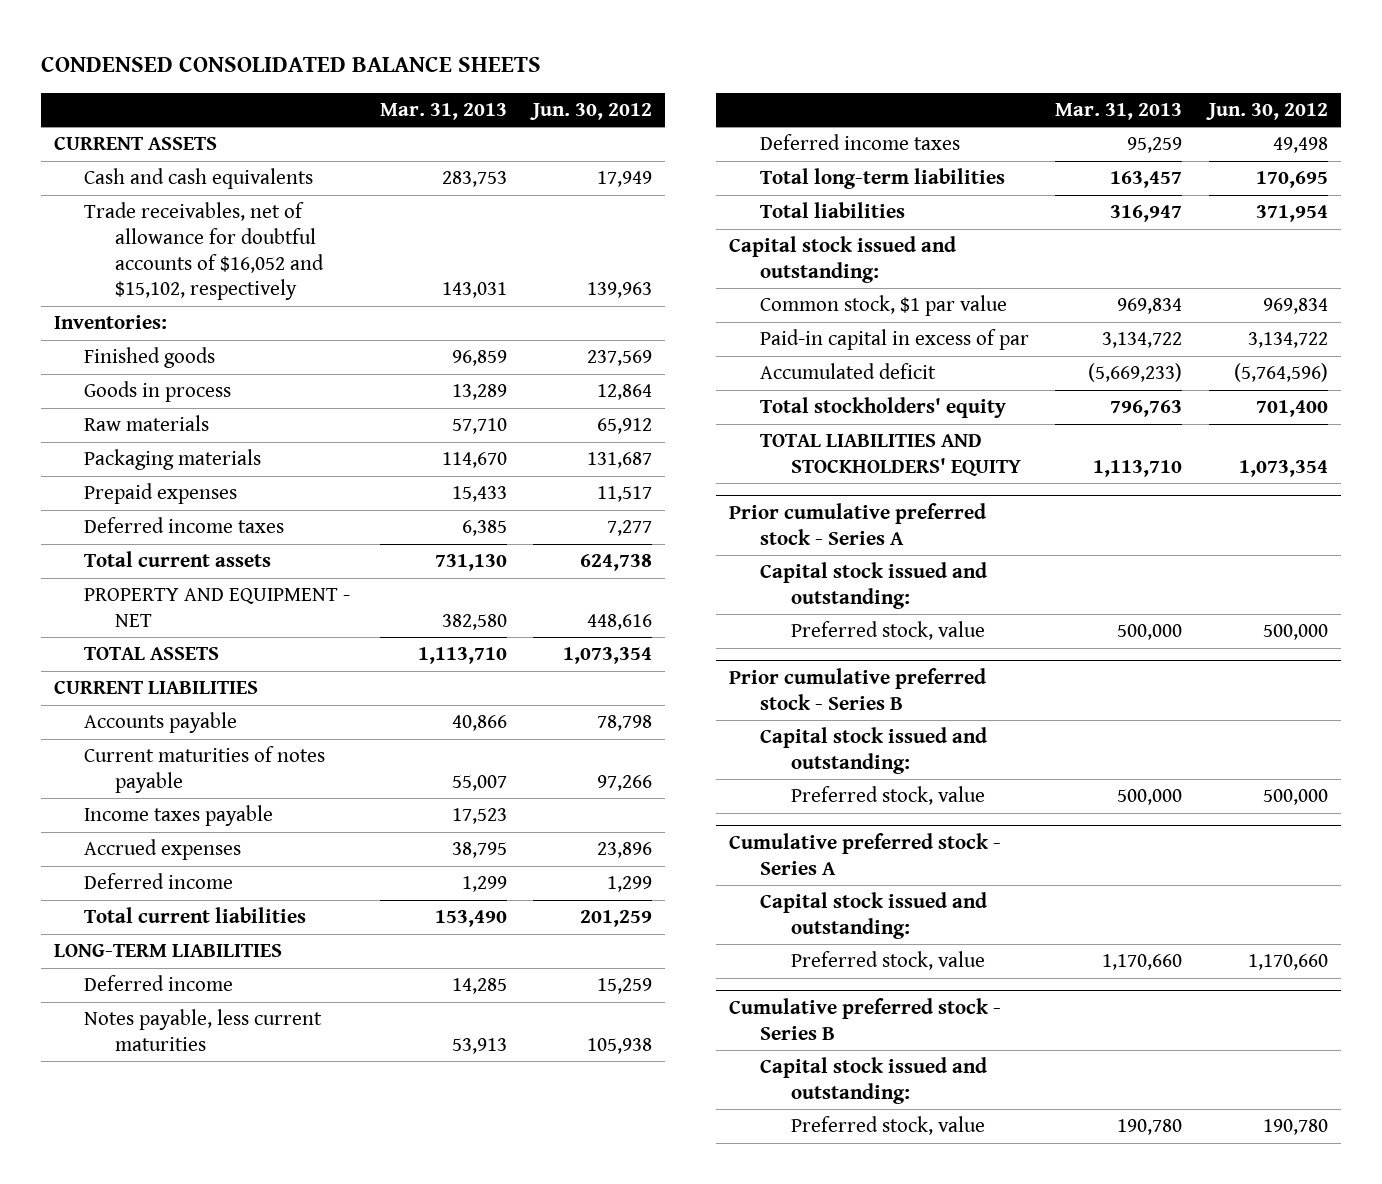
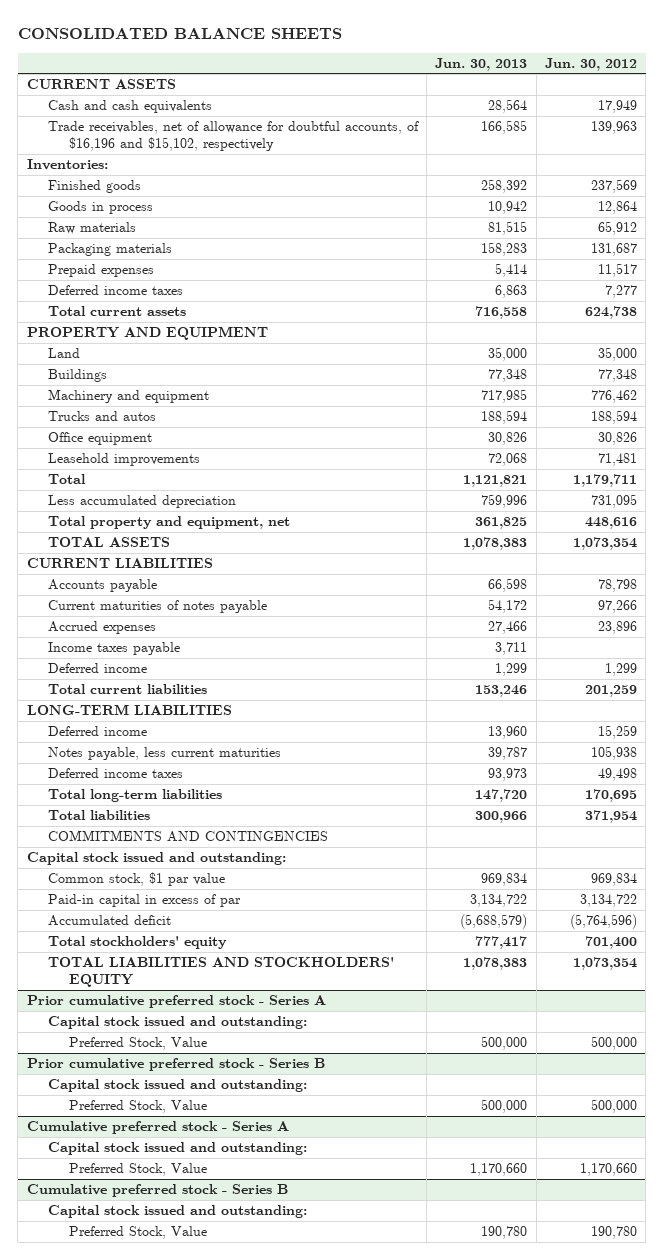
[40,57,541,73] CONDENSED CONSOLIDATED BALANCE SHEETS -> [17,28,342,40] CONSOLIDATED BALANCE SHEETS
[379,102,507,120] Mar. 31, 2013 -> none
none -> [435,57,528,71] Jun. 30, 2013
[84,202,325,301] Trade receivables, net of allowance for doubtful accounts of $16,052 and $15,102, respectively -> [47,121,419,152] Trade receivables, net of allowance for doubtful accounts, of $16,196 and $15,102, respectively
none -> [26,326,268,341] PROPERTY AND EQUIPMENT
none -> [47,348,80,359] Land
none -> [47,369,107,383] Buildings
none -> [47,389,209,404] Machinery and equipment
none -> [47,411,156,422] Trucks and autos
none -> [47,432,152,446] Office equipment
none -> [47,453,200,467] Leasehold improvements
none -> [47,474,86,485] Total
none -> [47,495,236,509] Less accumulated depreciation
[84,588,351,627] PROPERTY AND EQUIPMENT - NET -> [47,516,290,530] Total property and equipment, net
[84,805,274,827] Income taxes payable -> [47,642,180,656] Income taxes payable
none -> [47,830,328,843] COMMITMENTS AND CONTINGENCIES
[790,621,985,641] Preferred stock, value -> [68,1037,207,1051] Preferred Stock, Value
[790,786,985,806] Preferred stock, value -> [68,1100,207,1114] Preferred Stock, Value
[790,951,985,971] Preferred stock, value -> [68,1163,207,1177] Preferred Stock, Value
[790,1116,985,1136] Preferred stock, value -> [68,1226,207,1240] Preferred Stock, Value

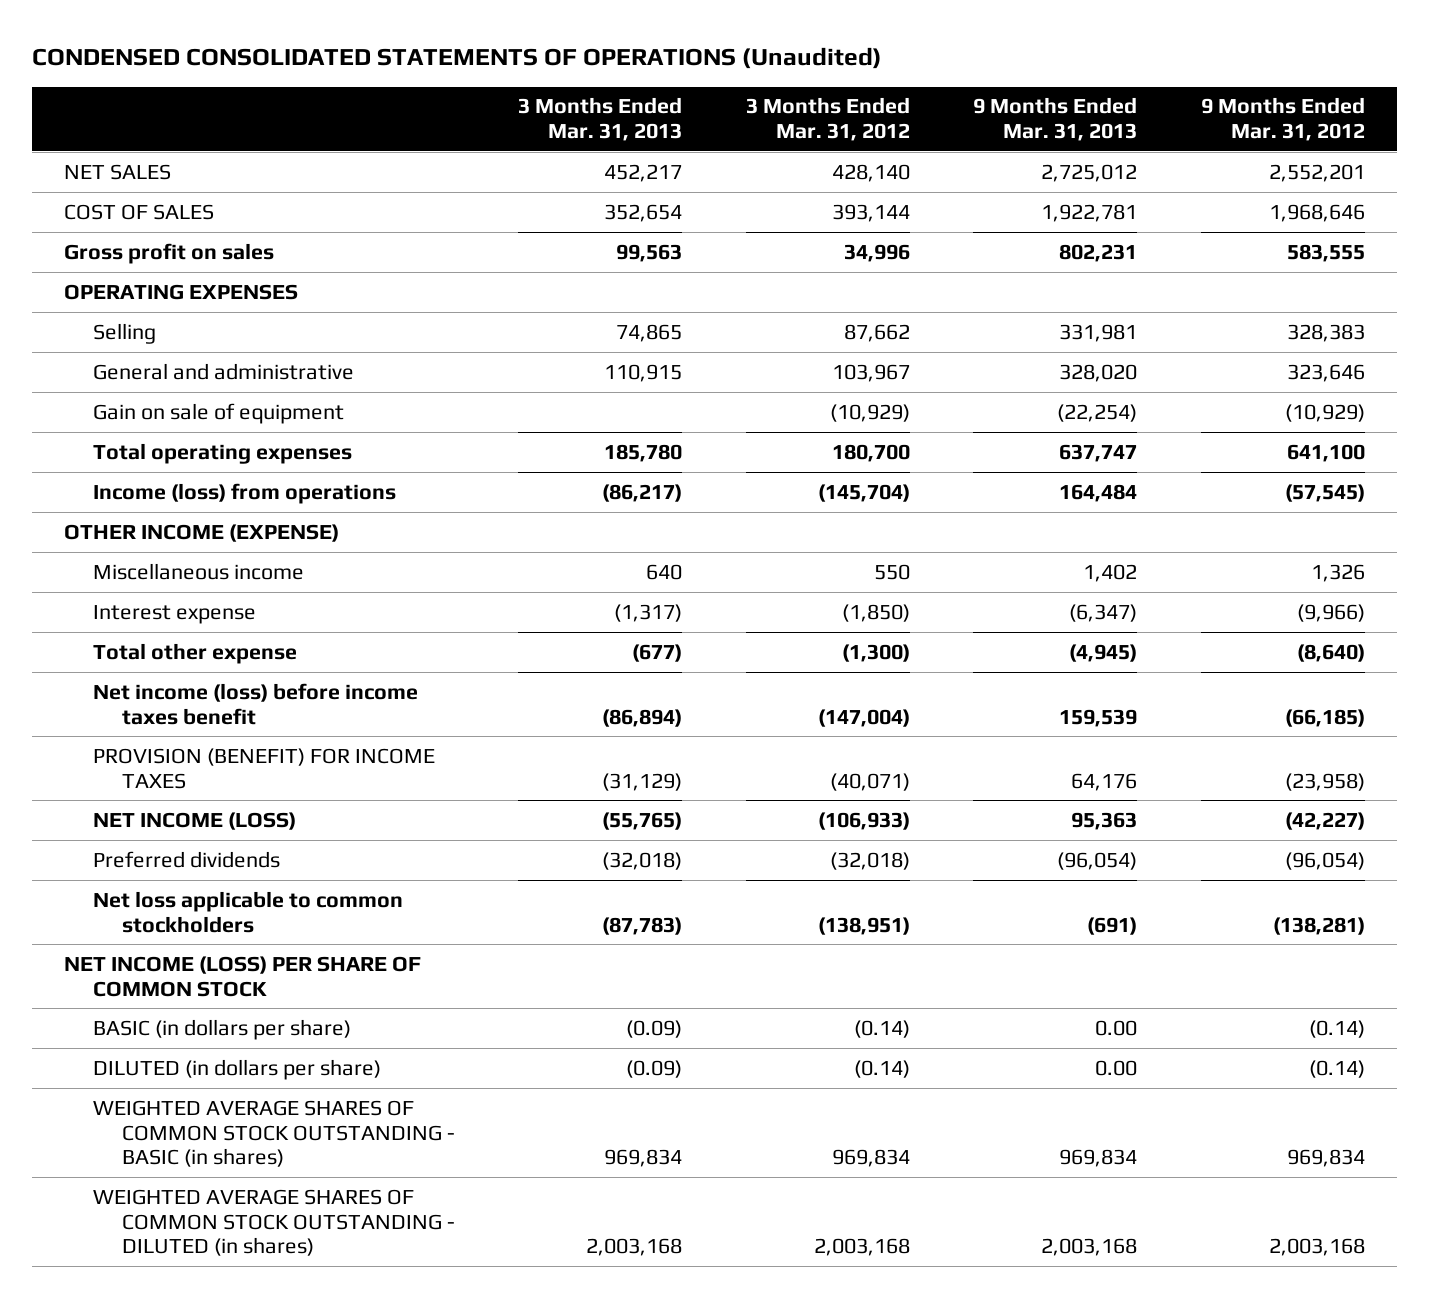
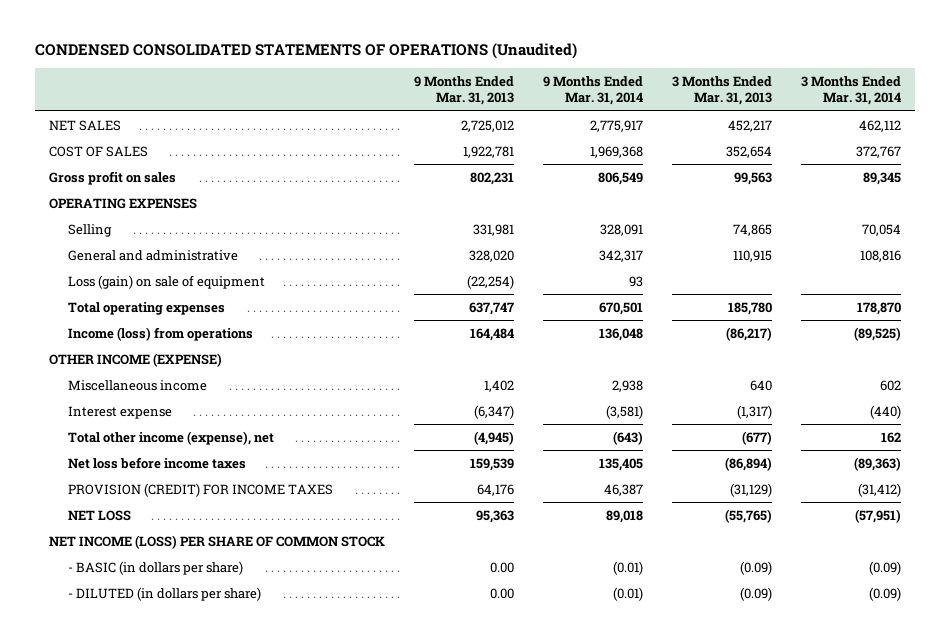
[745,97,910,142] 3 Months Ended Mar. 31, 2012 -> none
[1200,97,1365,142] 9 Months Ended Mar. 31, 2012 -> none
none -> [543,76,644,106] 9 Months Ended Mar. 31, 2014
none -> [800,76,901,106] 3 Months Ended Mar. 31, 2014
[92,402,344,424] Gain on sale of equipment -> [67,274,265,289] Loss (gain) on sale of equipment
[92,850,280,868] Preferred dividends -> none
[92,890,403,933] Net loss applicable to common stockholders -> none
[92,642,297,664] Total other expense -> [67,430,274,445] Total other income (expense), net
[92,682,418,725] Net income (loss) before income taxes benefit -> [67,456,246,469] Net loss before income taxes
[92,747,435,789] PROVISION (BENEFIT) FOR INCOME TAXES -> [67,482,333,497] PROVISION (CREDIT) FOR INCOME TAXES
[92,811,296,830] NET INCOME (LOSS) -> [67,509,131,521] NET LOSS
[92,1099,455,1168] WEIGHTED AVERAGE SHARES OF COMMON STOCK OUTSTANDING - BASIC (in shares) -> none
[92,1188,455,1257] WEIGHTED AVERAGE SHARES OF COMMON STOCK OUTSTANDING - DILUTED (in shares) -> none
[92,1018,351,1040] BASIC (in dollars per share) -> [67,560,243,575] - BASIC (in dollars per share)
[92,1058,381,1080] DILUTED (in dollars per share) -> [67,586,261,601] - DILUTED (in dollars per share)

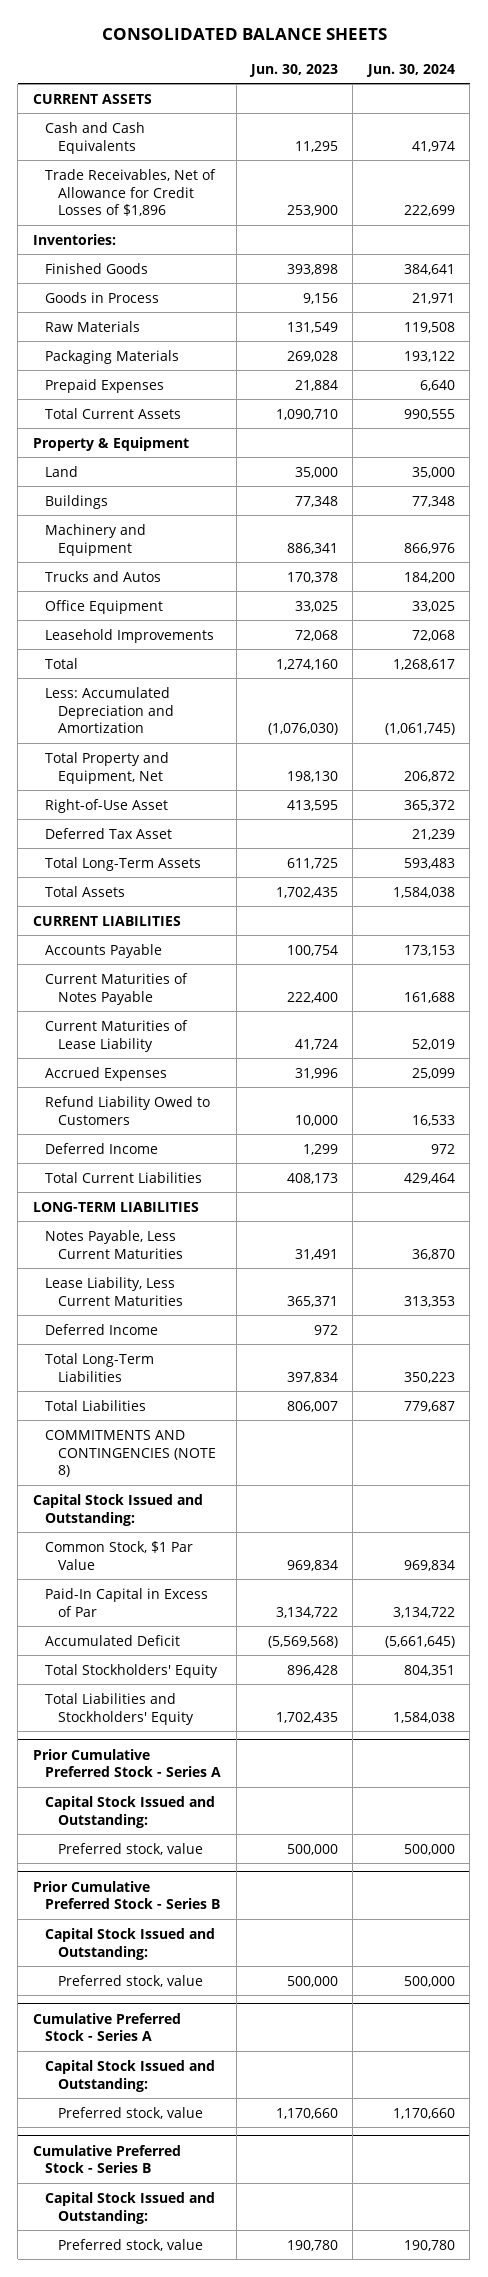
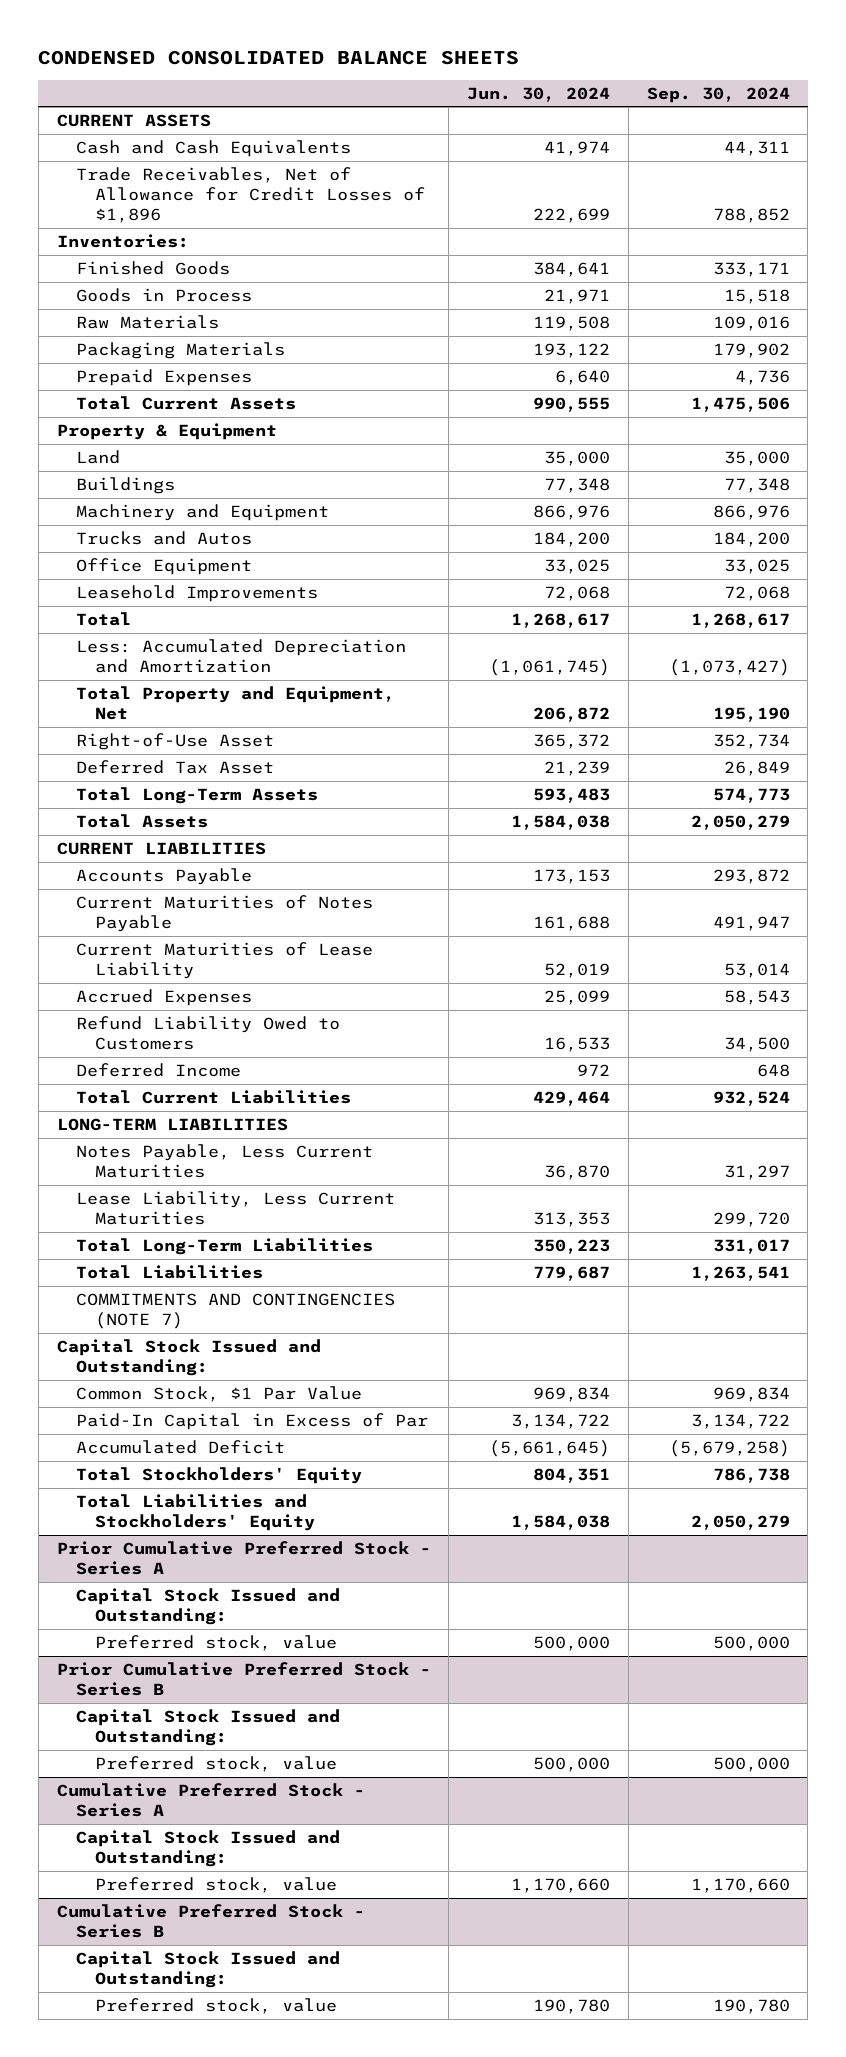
[101,27,387,40] CONSOLIDATED BALANCE SHEETS -> [38,49,520,65] CONDENSED CONSOLIDATED BALANCE SHEETS
[249,63,339,77] Jun. 30, 2023 -> none
none -> [646,86,790,103] Sep. 30, 2024
[45,1323,159,1335] Deferred Income -> none
[45,1429,216,1478] COMMITMENTS AND CONTINGENCIES (NOTE 8) -> [75,1293,395,1330] COMMITMENTS AND CONTINGENCIES (NOTE 7)

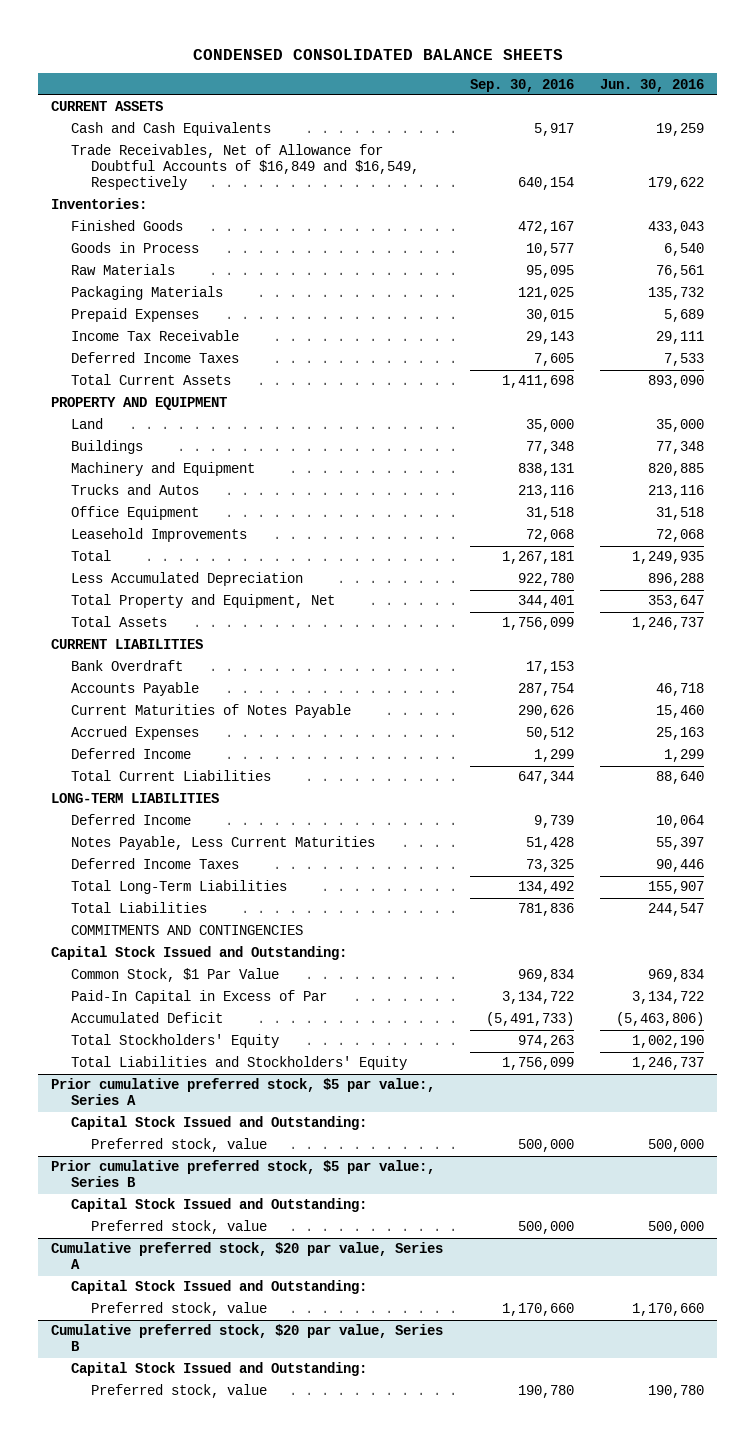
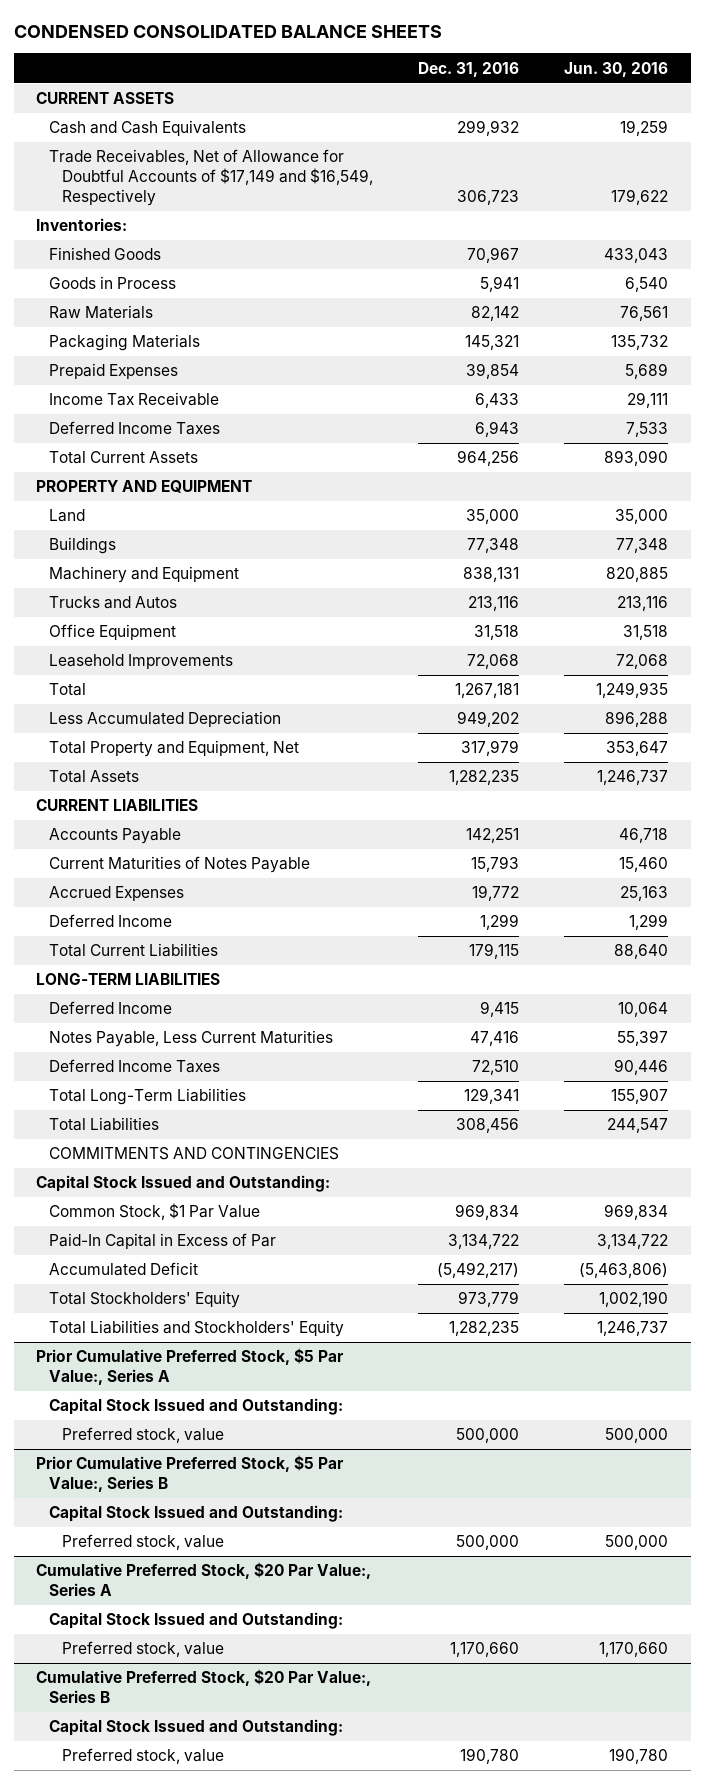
[469,78,574,92] Sep. 30, 2016 -> none
none -> [418,61,520,77] Dec. 31, 2016
[71,144,419,191] Trade Receivables, Net of Allowance for Doubtful Accounts of $16,849 and $16,549, Respectively -> [49,149,374,207] Trade Receivables, Net of Allowance for Doubtful Accounts of $17,149 and $16,549, Respectively
[71,660,184,672] Bank Overdraft -> none
[51,1078,436,1106] Prior cumulative preferred stock, $5 par value:, Series A -> [36,1348,345,1386] Prior Cumulative Preferred Stock, $5 Par Value:, Series A
[51,1160,436,1188] Prior cumulative preferred stock, $5 par value:, Series B -> [36,1455,345,1493] Prior Cumulative Preferred Stock, $5 Par Value:, Series B
[51,1242,444,1270] Cumulative preferred stock, $20 par value, Series A -> [36,1562,372,1597] Cumulative Preferred Stock, $20 Par Value:, Series A
[51,1324,444,1352] Cumulative preferred stock, $20 par value, Series B -> [36,1669,372,1704] Cumulative Preferred Stock, $20 Par Value:, Series B

